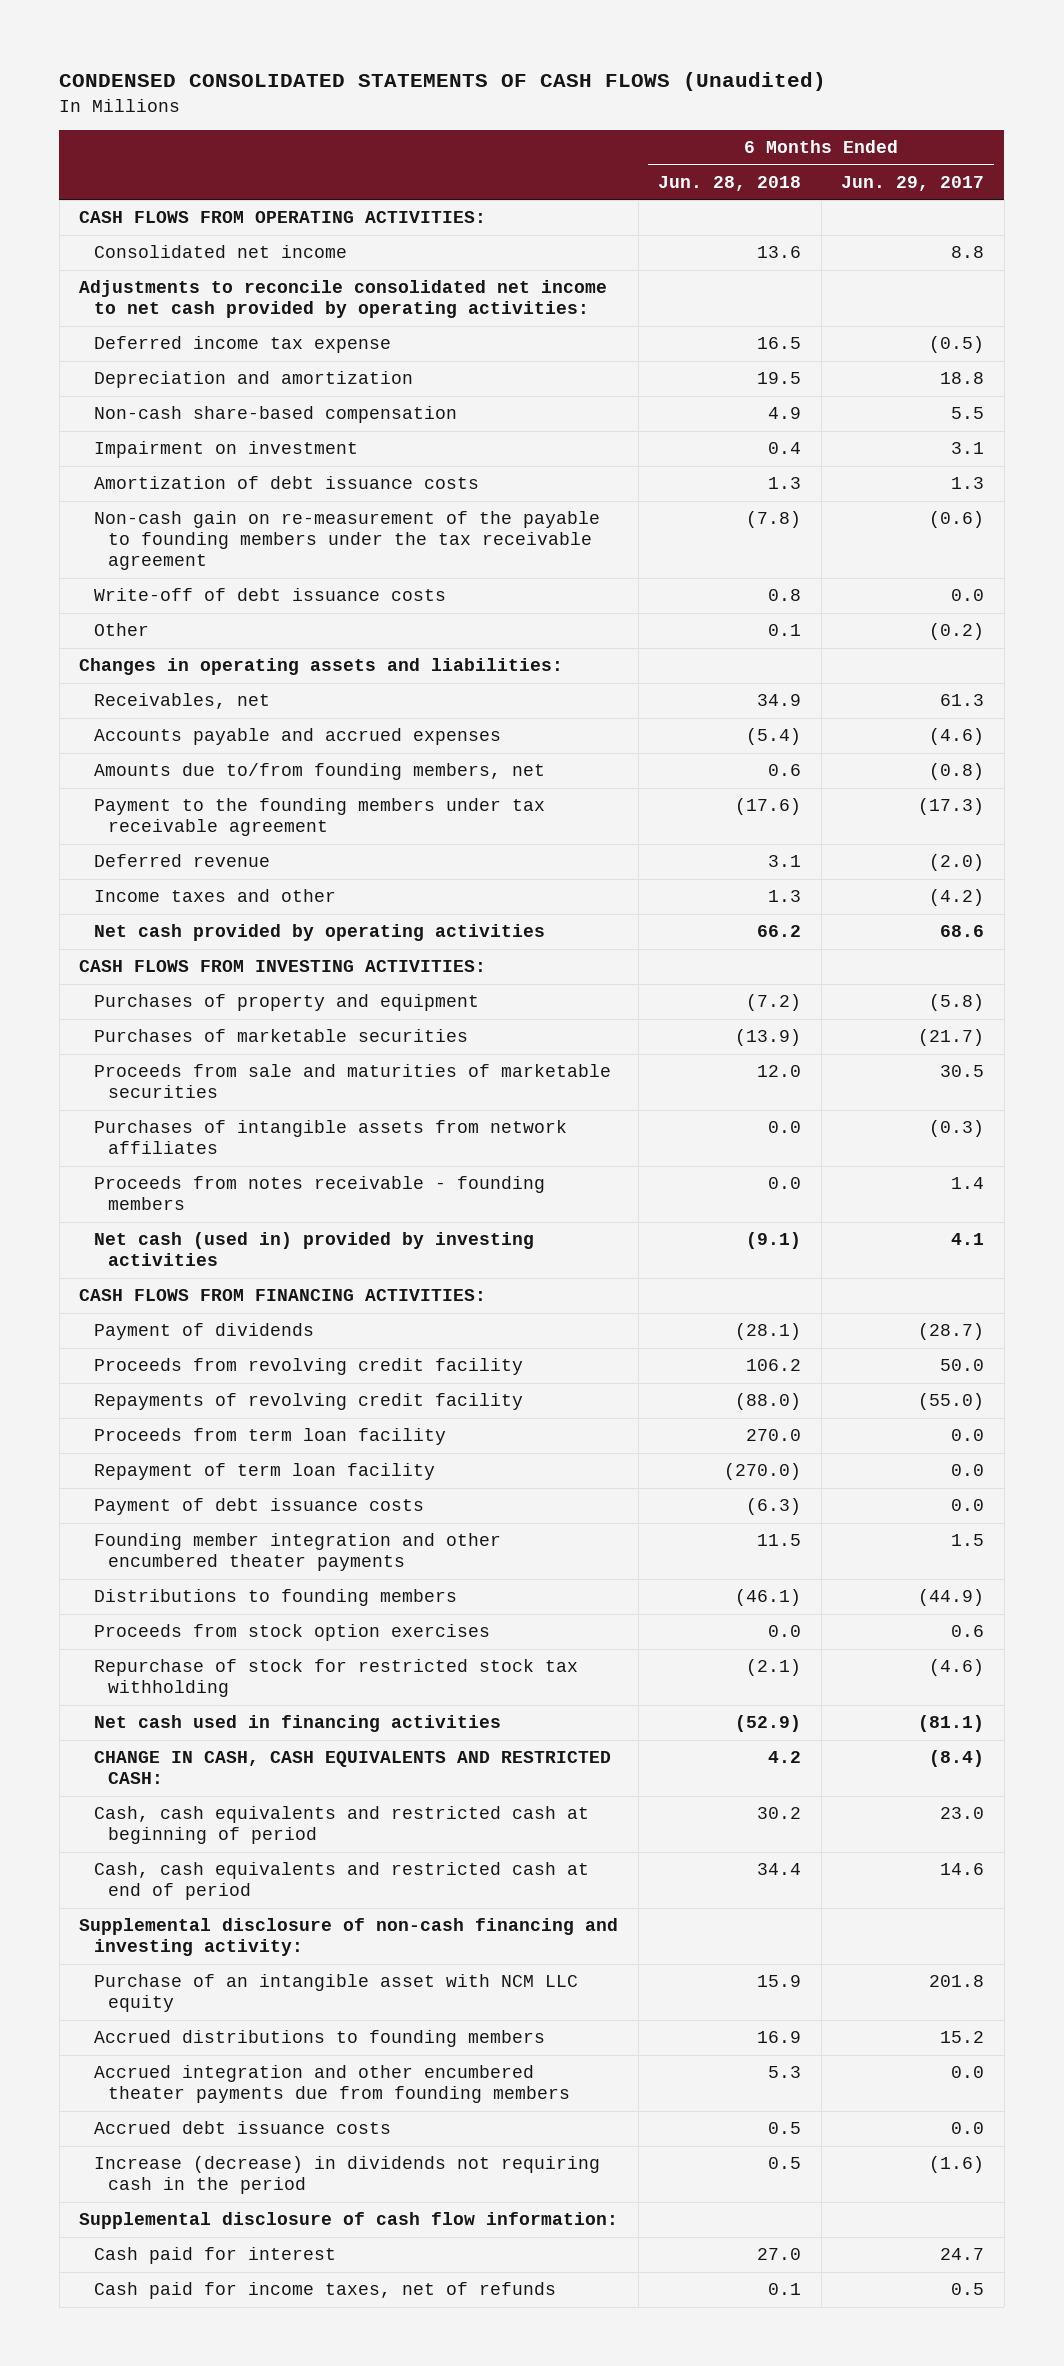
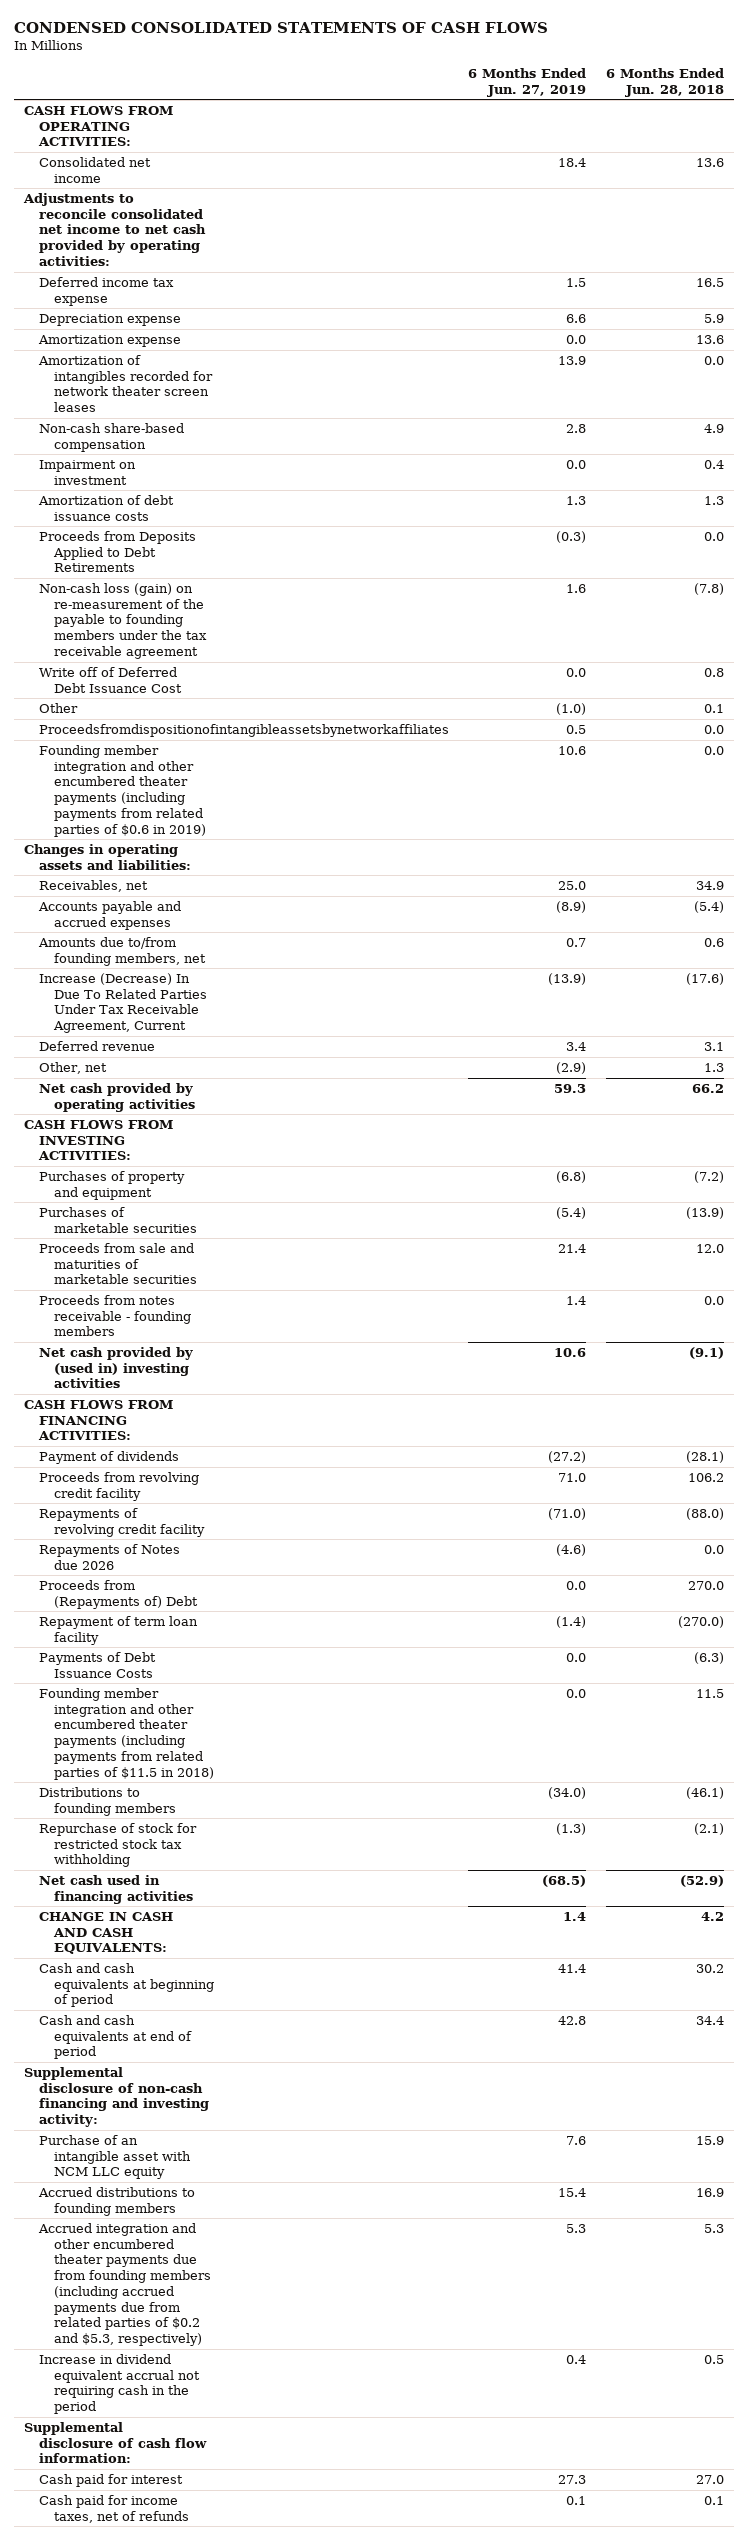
[59,72,827,92] CONDENSED CONSOLIDATED STATEMENTS OF CASH FLOWS (Unaudited) -> [13,22,548,34] CONDENSED CONSOLIDATED STATEMENTS OF CASH FLOWS
[841,175,985,191] Jun. 29, 2017 -> none
none -> [468,68,587,97] 6 Months Ended Jun. 27, 2019
[93,371,413,389] Depreciation and amortization -> [38,313,181,326] Depreciation expense
[757,372,802,385] 19.5 -> [704,313,725,323] 5.9
none -> [37,334,181,347] Amortization expense
none -> [37,354,213,413] Amortization of intangibles recorded for network theater screen leases
none -> [38,530,196,573] Proceeds from Deposits Applied to Debt Retirements
[93,511,600,571] Non-cash gain on re-measurement of the payable to founding members under the tax receivable agreement -> [38,582,207,659] Non-cash loss (gain) on re-measurement of the payable to founding members under the tax receivable agreement
[93,588,446,602] Write-off of debt issuance costs -> [38,666,182,693] Write off of Deferred Debt Issuance Cost
none -> [38,723,449,737] Proceedsfromdispositionofintangibleassetsbynetworkaffiliates
none -> [38,744,206,837] Founding member integration and other encumbered theater payments (including payments from related parties of $0.6 in 2019)
[93,798,545,837] Payment to the founding members under tax receivable agreement -> [38,972,207,1034] Increase (Decrease) In Due To Related Parties Under Tax Receivable Agreement, Current
[93,889,336,903] Income taxes and other -> none
none -> [38,1061,107,1074] Other, net
[93,1120,567,1155] Purchases of intangible assets from network affiliates -> none
[93,1232,534,1267] Net cash (used in) provided by investing activities -> [38,1346,193,1389] Net cash provided by (used in) investing activities
[93,1428,446,1446] Proceeds from term loan facility -> none
none -> [38,1543,180,1570] Repayments of Notes due 2026
none -> [38,1579,198,1609] Proceeds from (Repayments of) Debt
[93,1498,424,1516] Payment of debt issuance costs -> [38,1651,156,1678] Payments of Debt Issuance Costs
[93,1533,501,1572] Founding member integration and other encumbered theater payments -> [38,1687,214,1780] Founding member integration and other encumbered theater payments (including payments from related parties of $11.5 in 2018)
[93,1624,490,1642] Proceeds from stock option exercises -> none
[93,1751,611,1785] CHANGE IN CASH, CASH EQUIVALENTS AND RESTRICTED CASH: -> [38,1911,173,1955] CHANGE IN CASH AND CASH EQUIVALENTS:
[93,1806,589,1845] Cash, cash equivalents and restricted cash at beginning of period -> [38,1962,214,2008] Cash and cash equivalents at beginning of period
[93,1862,589,1901] Cash, cash equivalents and restricted cash at end of period -> [38,2014,192,2060] Cash and cash equivalents at end of period
[93,2121,391,2135] Accrued debt issuance costs -> none
[93,2065,571,2104] Accrued integration and other encumbered theater payments due from founding members -> [37,2222,211,2346] Accrued integration and other encumbered theater payments due from founding members (including accrued payments due from related parties of $0.2 and $5.3, respectively)
[93,2156,600,2195] Increase (decrease) in dividends not requiring cash in the period -> [38,2353,200,2415] Increase in dividend equivalent accrual not requiring cash in the period

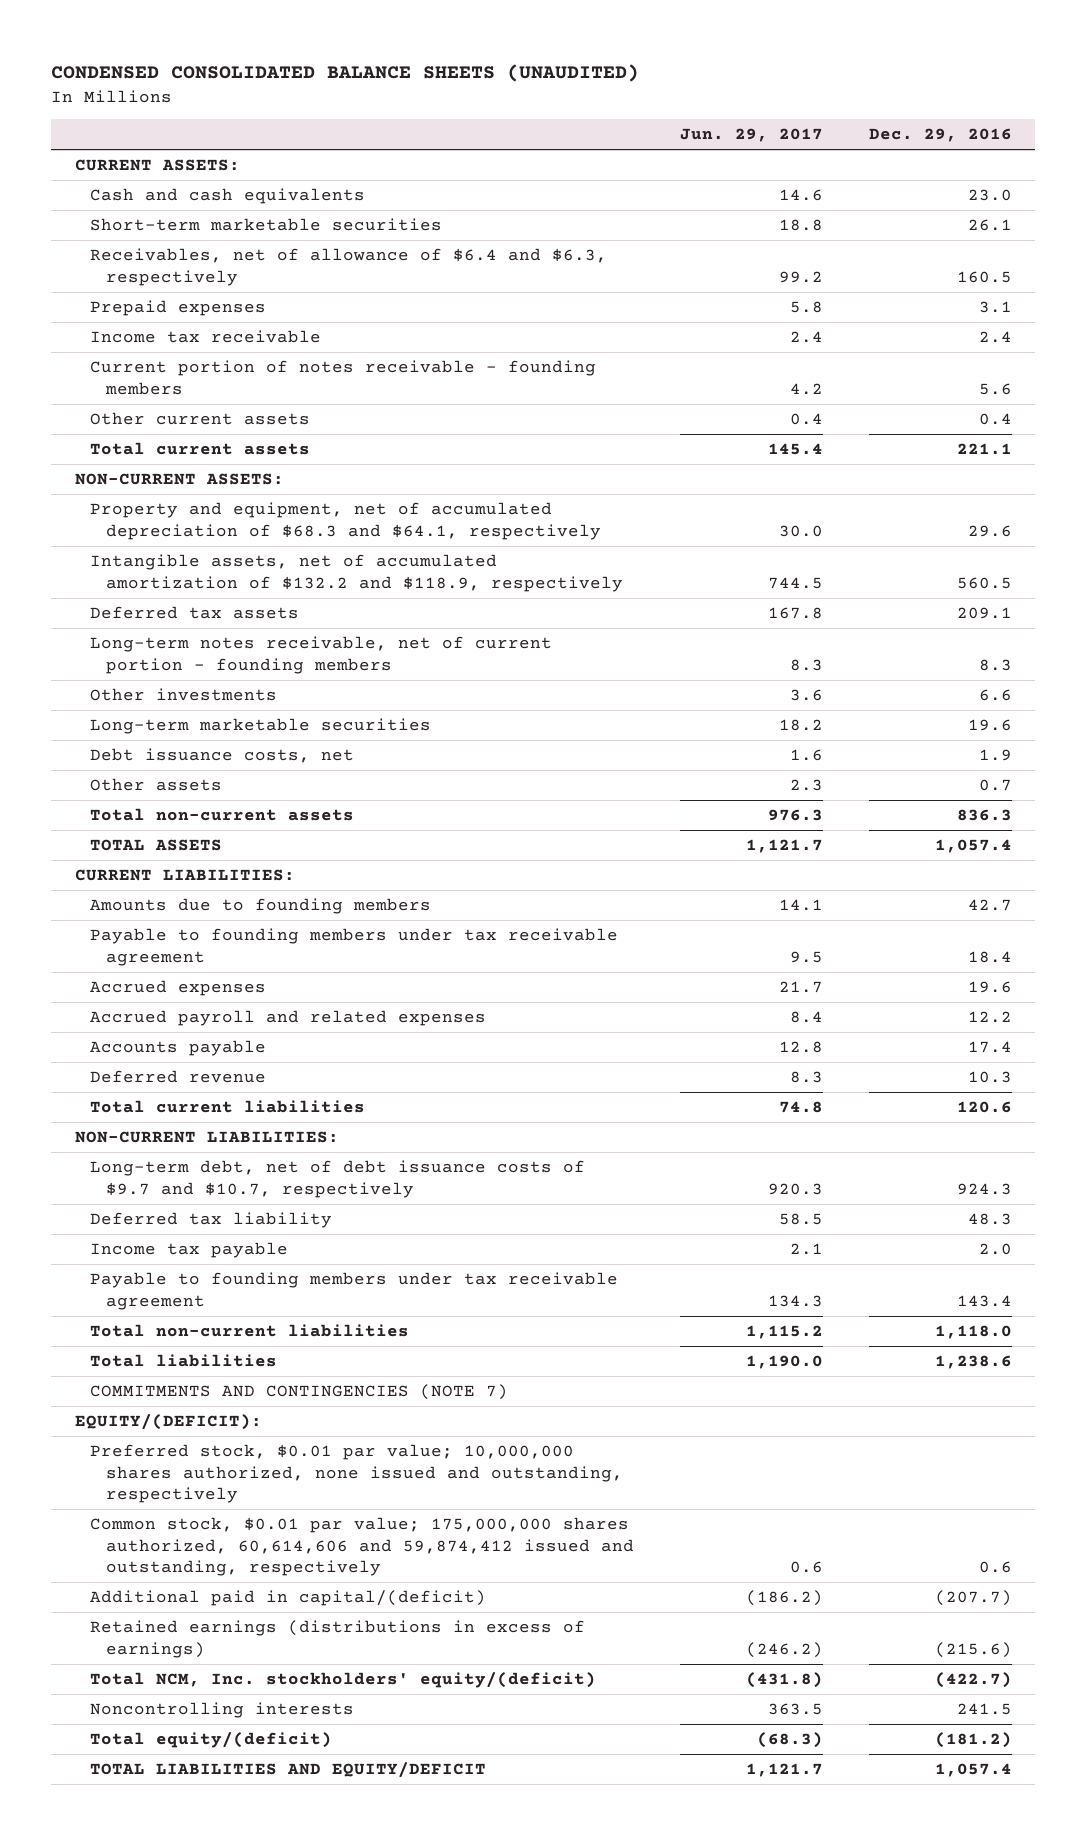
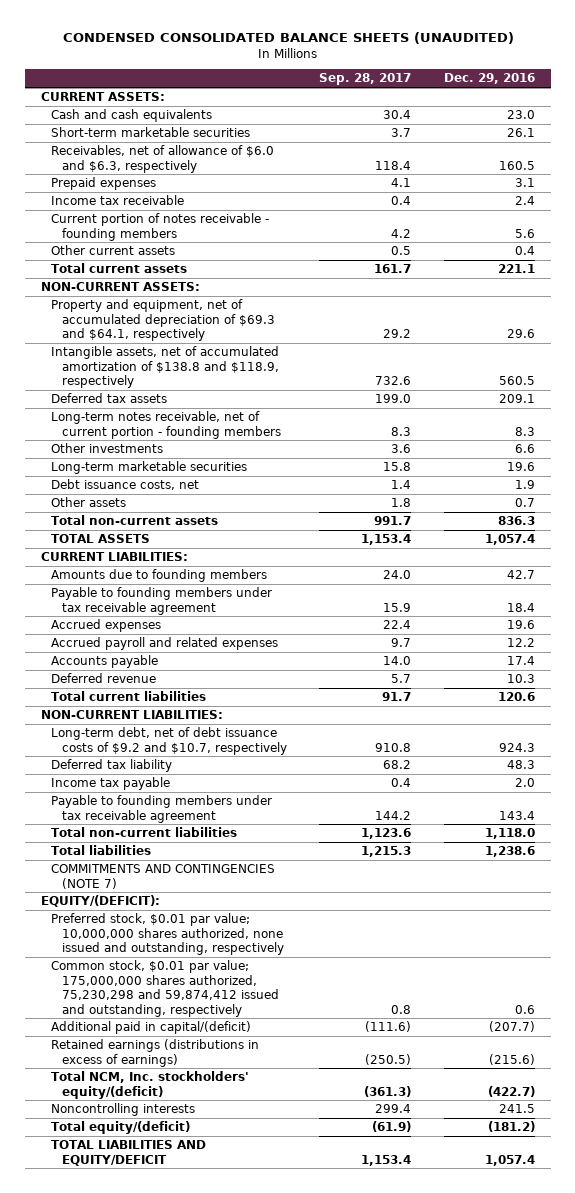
[679,128,823,143] Jun. 29, 2017 -> none
none -> [319,73,412,86] Sep. 28, 2017
[90,247,608,286] Receivables, net of allowance of $6.4 and $6.3, respectively -> [51,145,275,173] Receivables, net of allowance of $6.0 and $6.3, respectively
[90,501,601,540] Property and equipment, net of accumulated depreciation of $68.3 and $64.1, respectively -> [51,299,275,342] Property and equipment, net of accumulated depreciation of $69.3 and $64.1, respectively
[90,553,623,592] Intangible assets, net of accumulated amortization of $132.2 and $118.9, respectively -> [51,346,280,389] Intangible assets, net of accumulated amortization of $138.8 and $118.9, respectively
[90,1159,586,1198] Long-term debt, net of debt issuance costs of $9.7 and $10.7, respectively -> [51,727,287,755] Long-term debt, net of debt issuance costs of $9.2 and $10.7, respectively
[90,1516,634,1577] Common stock, $0.01 par value; 175,000,000 shares authorized, 60,614,606 and 59,874,412 issued and outstanding, respectively -> [51,960,279,1017] Common stock, $0.01 par value; 175,000,000 shares authorized, 75,230,298 and 59,874,412 issued and outstanding, respectively

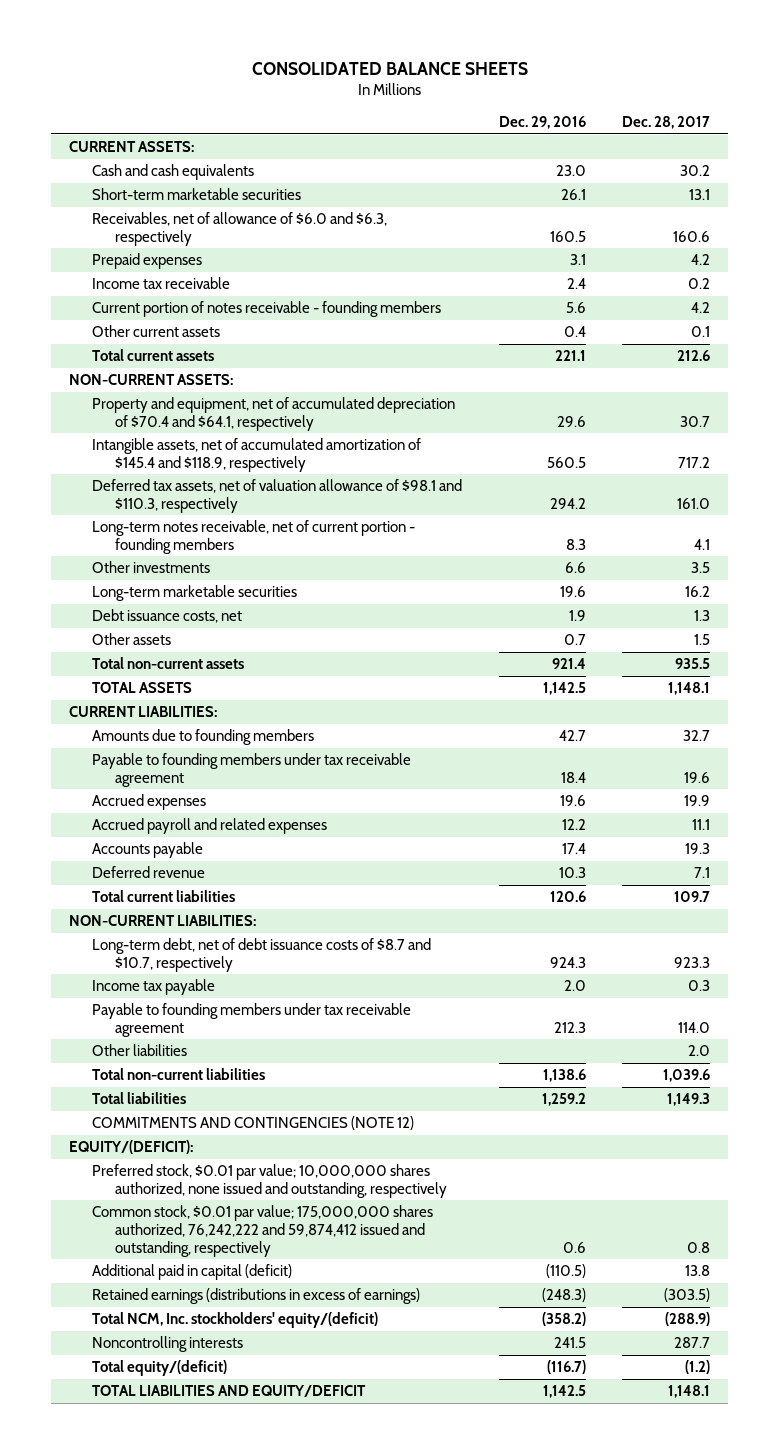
[62,32,514,45] CONDENSED CONSOLIDATED BALANCE SHEETS (UNAUDITED) -> [251,61,528,75] CONSOLIDATED BALANCE SHEETS
[319,73,412,86] Sep. 28, 2017 -> none
none -> [621,116,710,130] Dec. 28, 2017
[51,299,275,342] Property and equipment, net of accumulated depreciation of $69.3 and $64.1, respectively -> [92,397,456,431] Property and equipment, net of accumulated depreciation of $70.4 and $64.1, respectively
[51,346,280,389] Intangible assets, net of accumulated amortization of $138.8 and $118.9, respectively -> [92,438,422,472] Intangible assets, net of accumulated amortization of $145.4 and $118.9, respectively
[51,393,168,404] Deferred tax assets -> [92,479,463,513] Deferred tax assets, net of valuation allowance of $98.1 and $110.3, respectively
[498,394,535,404] 209.1 -> [549,497,586,509] 294.2
[497,516,535,526] 836.3 -> [551,658,586,670] 921.4
[484,534,535,546] 1,057.4 -> [542,682,586,696] 1,142.5
[51,759,173,773] Deferred tax liability -> none
[51,727,287,755] Long-term debt, net of debt issuance costs of $9.2 and $10.7, respectively -> [92,938,432,972] Long-term debt, net of debt issuance costs of $8.7 and $10.7, respectively
[498,810,535,820] 143.4 -> [553,1021,586,1033] 212.3
none -> [92,1044,188,1057] Other liabilities
[484,828,535,840] 1,118.0 -> [542,1069,586,1083] 1,138.6
[484,846,535,858] 1,238.6 -> [541,1093,586,1107] 1,259.2
[51,864,276,889] COMMITMENTS AND CONTINGENCIES (NOTE 7) -> [92,1116,415,1131] COMMITMENTS AND CONTINGENCIES (NOTE 12)
[51,960,279,1017] Common stock, $0.01 par value; 175,000,000 shares authorized, 75,230,298 and 59,874,412 issued and outstanding, respectively -> [92,1205,434,1257] Common stock, $0.01 par value; 175,000,000 shares authorized, 76,242,222 and 59,874,412 issued and outstanding, respectively
[51,1021,252,1035] Additional paid in capital/(deficit) -> [92,1264,293,1281] Additional paid in capital (deficit)
[488,1021,535,1033] (207.7) -> [545,1264,586,1279] (110.5)
[488,1053,535,1065] (215.6) -> [541,1288,586,1303] (248.3)
[487,1085,535,1097] (422.7) -> [541,1312,586,1327] (358.2)
[487,1121,535,1133] (181.2) -> [546,1360,586,1375] (116.7)
[484,1154,535,1166] 1,057.4 -> [542,1385,586,1399] 1,142.5

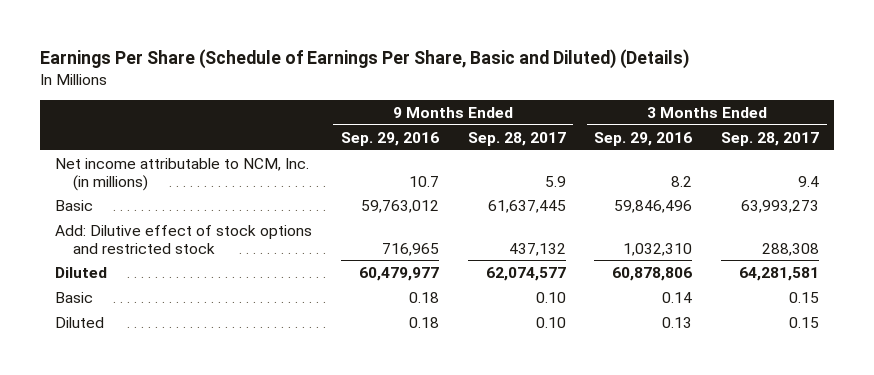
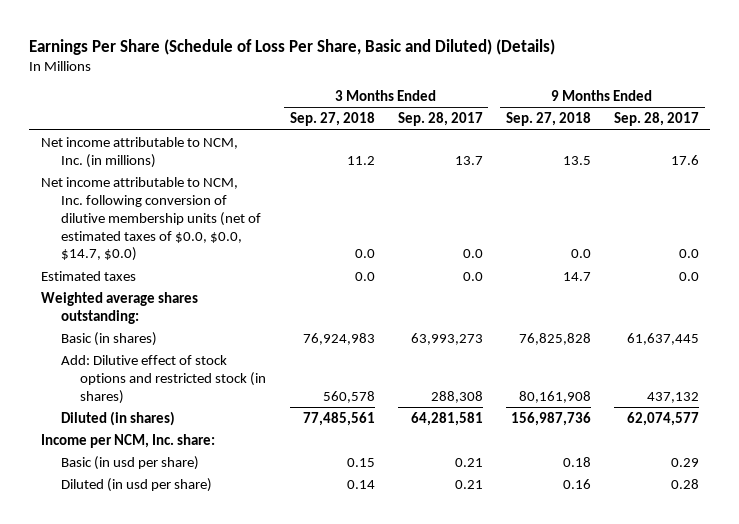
[40,49,690,70] Earnings Per Share (Schedule of Earnings Per Share, Basic and Diluted) (Details) -> [29,38,556,55] Earnings Per Share (Schedule of Loss Per Share, Basic and Diluted) (Details)
[340,131,439,146] Sep. 29, 2016 -> none
[594,131,693,146] Sep. 29, 2016 -> none
none -> [289,112,375,127] Sep. 27, 2018
none -> [505,112,591,127] Sep. 27, 2018
[544,175,566,187] 5.9 -> [670,154,699,165] 17.6
[798,175,820,187] 9.4 -> [454,155,483,165] 13.7
none -> [40,176,261,262] Net income attributable to NCM, Inc. following conversion of dilutive membership units (net of estimated taxes of $0.0, $0.0, $14.7, $0.0)
none -> [40,270,136,281] Estimated taxes
none -> [40,291,198,324] Weighted average shares outstanding:
[54,199,93,211] Basic -> [60,331,157,346] Basic (in shares)
[54,224,312,254] Add: Dilutive effect of stock options and restricted stock -> [60,354,267,404] Add: Dilutive effect of stock options and restricted stock (in shares)
[54,266,107,278] Diluted -> [60,410,175,426] Diluted (in shares)
none -> [40,433,215,448] Income per NCM, Inc. share:
[54,291,93,303] Basic -> [60,455,199,470] Basic (in usd per share)
[535,291,566,303] 0.10 -> [670,457,699,467] 0.29
[789,291,820,303] 0.15 -> [454,457,483,467] 0.21
[54,316,104,328] Diluted -> [60,477,212,492] Diluted (in usd per share)
[535,316,566,328] 0.10 -> [670,478,699,489] 0.28
[789,316,820,328] 0.15 -> [454,479,483,489] 0.21

